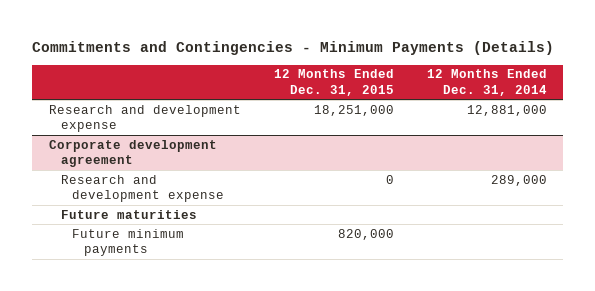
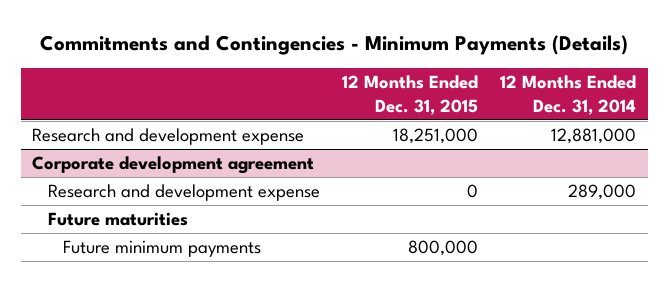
[337,228,394,240] 820,000 -> [408,240,479,257] 800,000

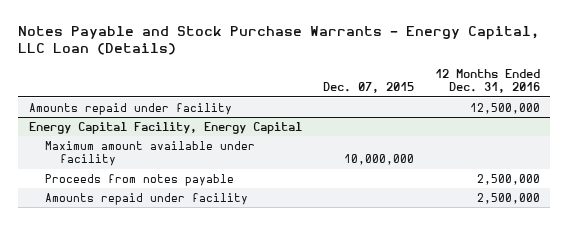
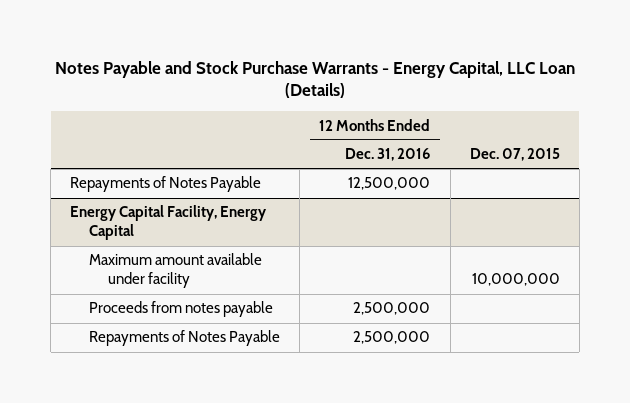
[28,102,232,115] Amounts repaid under facility -> [70,176,262,193] Repayments of Notes Payable
[44,192,248,205] Amounts repaid under facility -> [89,330,281,347] Repayments of Notes Payable

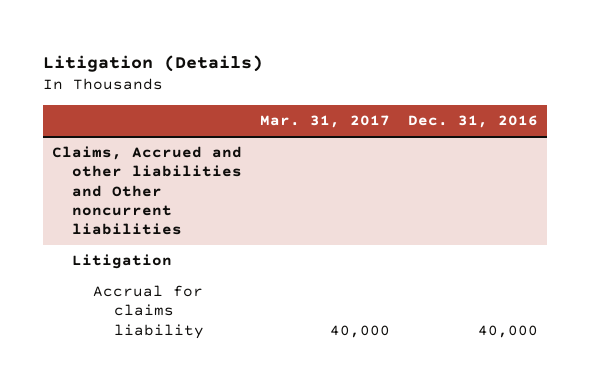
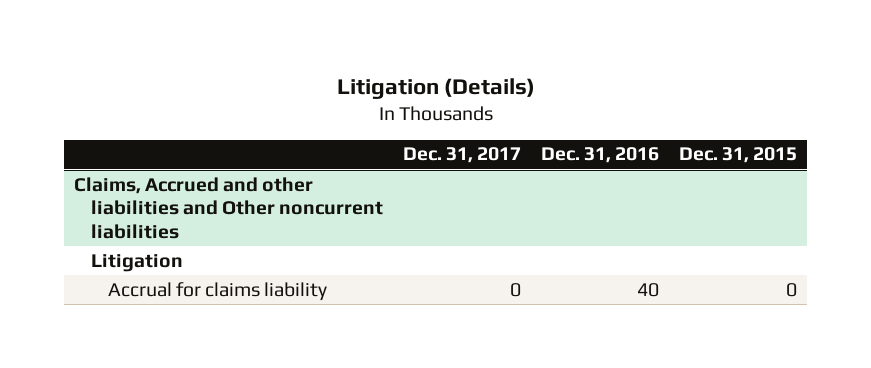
[260,115,391,129] Mar. 31, 2017 -> none
none -> [403,147,522,164] Dec. 31, 2017
none -> [679,147,798,164] Dec. 31, 2015
[478,324,539,338] 40,000 -> [637,282,660,297] 40

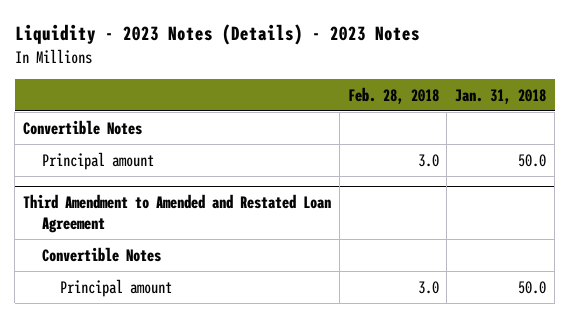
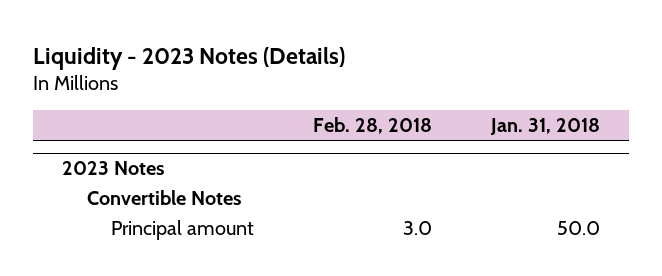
[14,24,420,46] Liquidity - 2023 Notes (Details) - 2023 Notes -> [32,46,345,70] Liquidity - 2023 Notes (Details)
[22,119,142,135] Convertible Notes -> none
[41,151,154,170] Principal amount -> none
[22,194,331,233] Third Amendment to Amended and Restated Loan Agreement -> [61,161,164,176] 2023 Notes

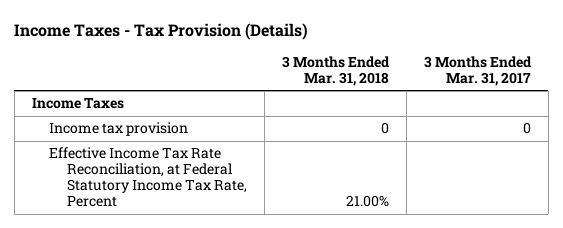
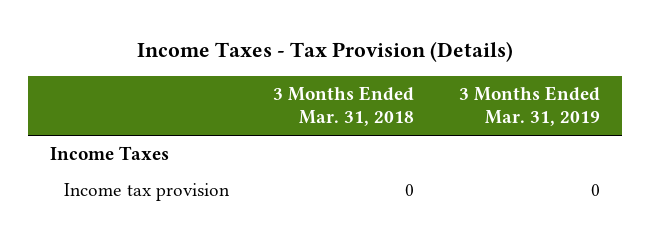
[423,55,532,86] 3 Months Ended Mar. 31, 2017 -> none
none -> [458,86,600,127] 3 Months Ended Mar. 31, 2019
[49,147,247,208] Effective Income Tax Rate Reconciliation, at Federal Statutory Income Tax Rate, Percent -> none

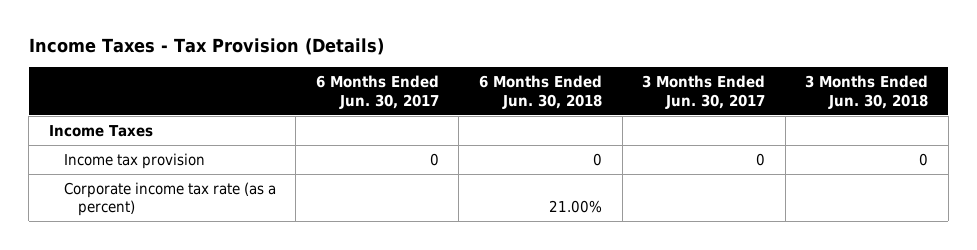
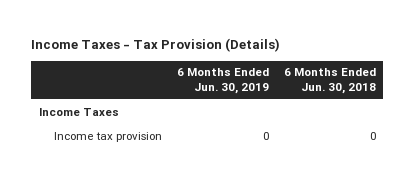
[315,75,439,109] 6 Months Ended Jun. 30, 2017 -> none
[642,75,766,109] 3 Months Ended Jun. 30, 2017 -> none
[805,75,929,109] 3 Months Ended Jun. 30, 2018 -> none
none -> [176,68,269,94] 6 Months Ended Jun. 30, 2019
[63,182,276,217] Corporate income tax rate (as a percent) -> none

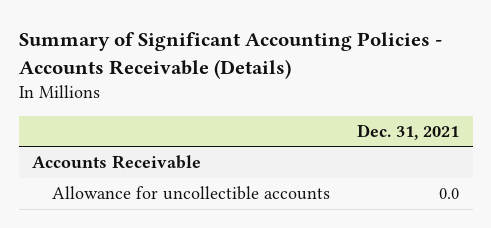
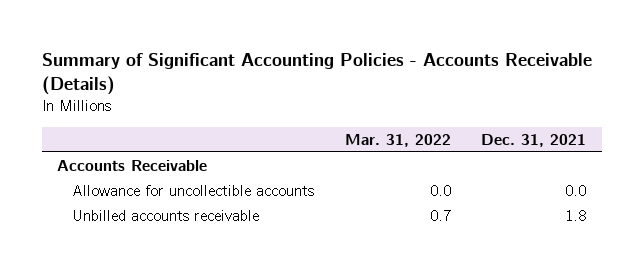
none -> [344,133,451,147] Mar. 31, 2022
none -> [72,209,260,221] Unbilled accounts receivable

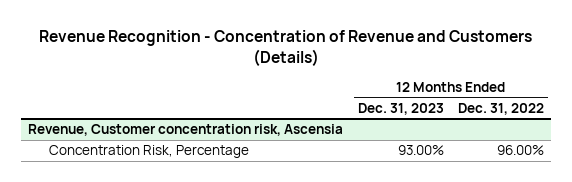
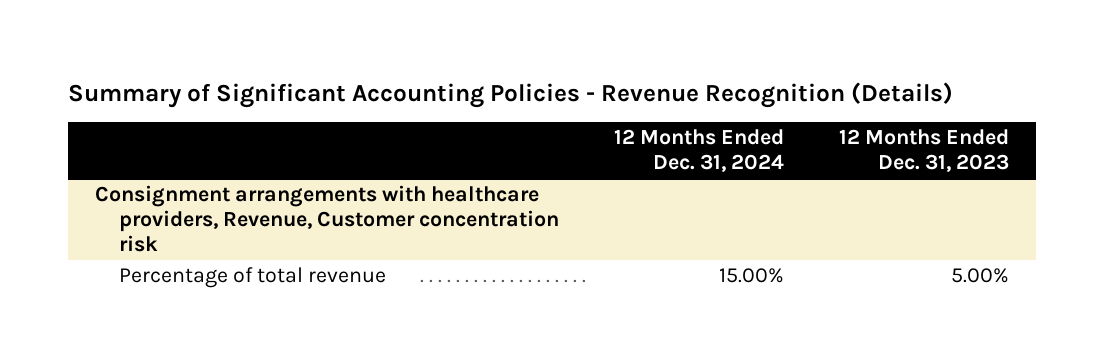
[39,30,533,67] Revenue Recognition - Concentration of Revenue and Customers (Details) -> [67,81,953,108] Summary of Significant Accounting Policies - Revenue Recognition (Details)
[458,103,545,116] Dec. 31, 2022 -> none
none -> [613,129,784,173] 12 Months Ended Dec. 31, 2024
[28,124,344,137] Revenue, Customer concentration risk, Ascensia -> none
[49,145,250,159] Concentration Risk, Percentage -> none
none -> [95,185,559,253] Consignment arrangements with healthcare providers, Revenue, Customer concentration risk
none -> [118,267,386,289] Percentage of total revenue

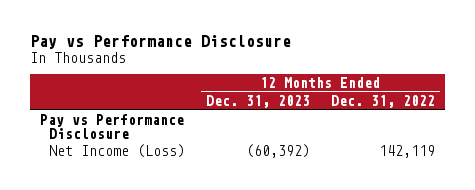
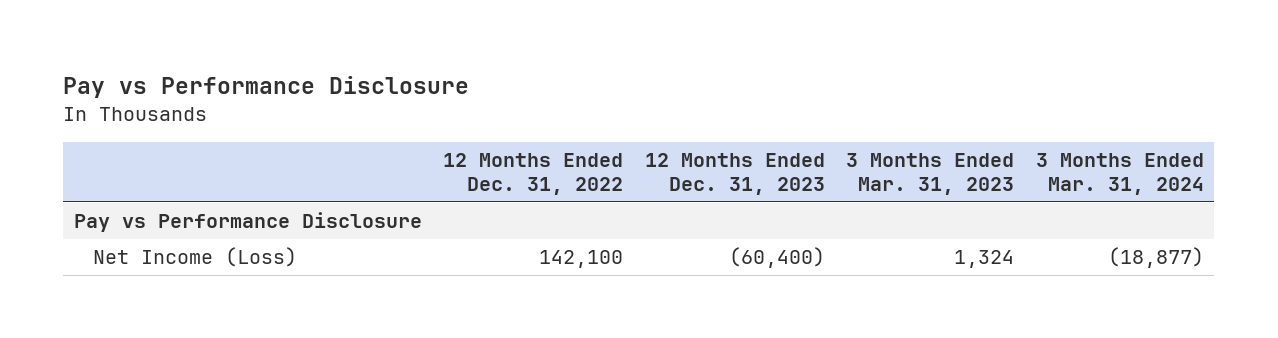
none -> [846,153,1015,195] 3 Months Ended Mar. 31, 2023
none -> [1035,153,1204,195] 3 Months Ended Mar. 31, 2024
[245,144,310,159] (60,392) -> [728,247,825,269] (60,400)
[378,145,435,159] 142,119 -> [539,250,624,269] 142,100

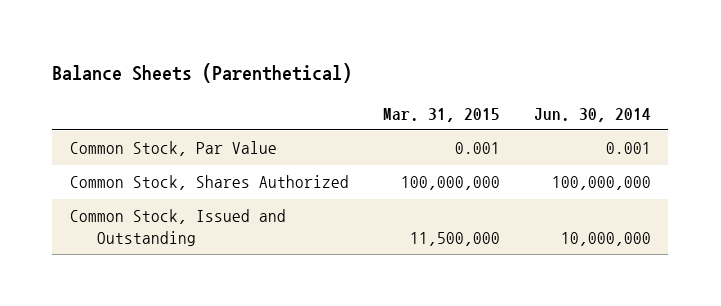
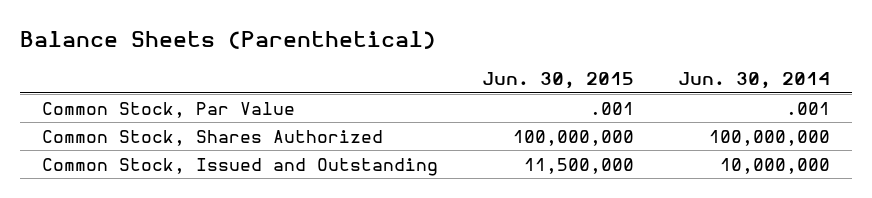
[382,107,500,122] Mar. 31, 2015 -> none
none -> [481,72,634,90] Jun. 30, 2015
[606,142,652,155] 0.001 -> [785,101,830,115] .001

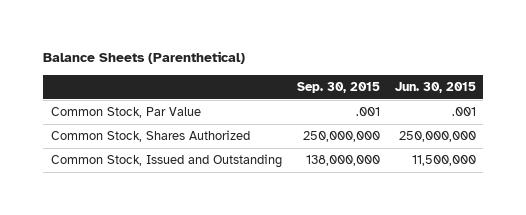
[677,72,830,90] Jun. 30, 2014 -> none
none -> [296,81,380,93] Sep. 30, 2015
[512,129,634,146] 100,000,000 -> [398,131,476,143] 250,000,000

